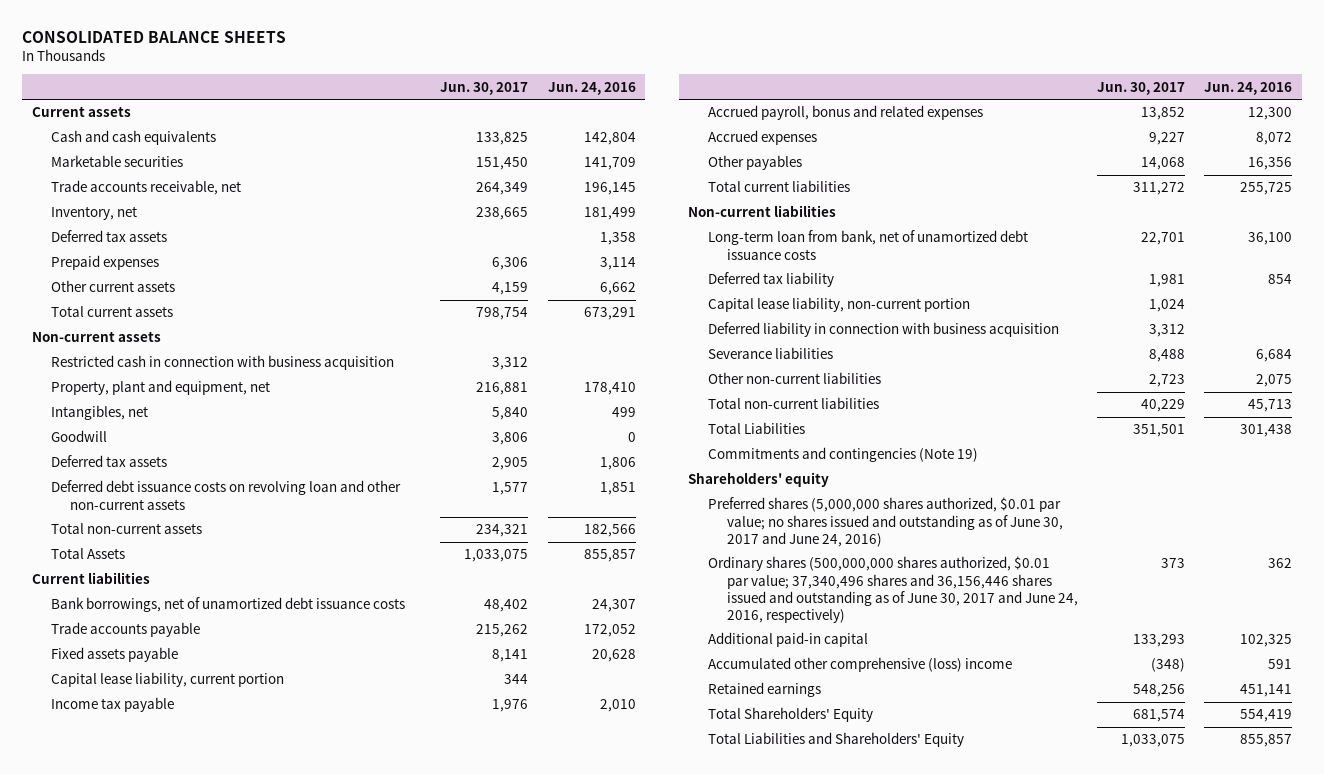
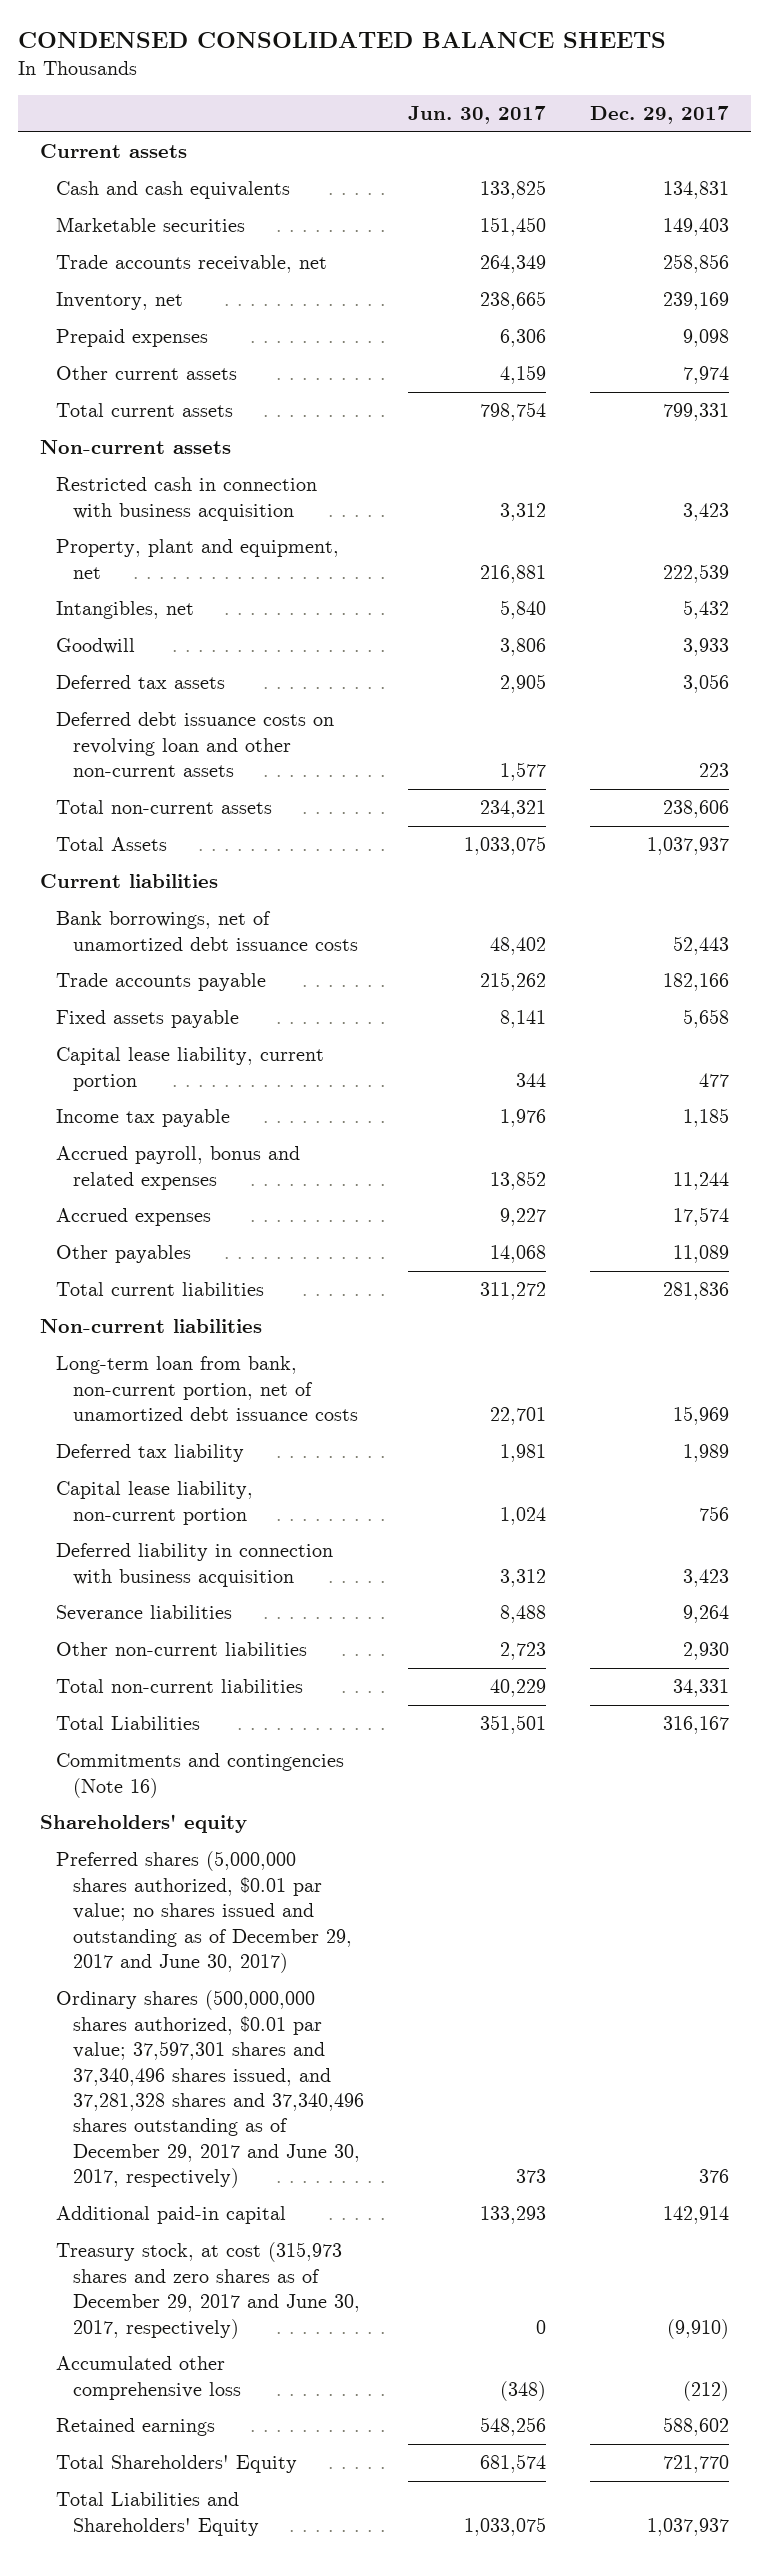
[21,30,286,43] CONSOLIDATED BALANCE SHEETS -> [17,32,666,49] CONDENSED CONSOLIDATED BALANCE SHEETS
[547,81,636,95] Jun. 24, 2016 -> none
none -> [589,105,729,124] Dec. 29, 2017
[50,230,167,243] Deferred tax assets -> none
[707,230,1028,260] Long-term loan from bank, net of unamortized debt issuance costs -> [56,1356,358,1422] Long-term loan from bank, non-current portion, net of unamortized debt issuance costs
[707,447,978,463] Commitments and contingencies (Note 19) -> [56,1753,345,1798] Commitments and contingencies (Note 16)
[707,497,1063,547] Preferred shares (5,000,000 shares authorized, $0.01 par value; no shares issued and outstanding as of June 30, 2017 and June 24, 2016) -> [56,1851,352,1973] Preferred shares (5,000,000 shares authorized, $0.01 par value; no shares issued and outstanding as of December 29, 2017 and June 30, 2017)
[707,556,1078,623] Ordinary shares (500,000,000 shares authorized, $0.01 par value; 37,340,496 shares and 36,156,446 shares issued and outstanding as of June 30, 2017 and June 24, 2016, respectively) -> [56,1990,364,2189] Ordinary shares (500,000,000 shares authorized, $0.01 par value; 37,597,301 shares and 37,340,496 shares issued, and 37,281,328 shares and 37,340,496 shares outstanding as of December 29, 2017 and June 30, 2017, respectively)
none -> [56,2242,360,2339] Treasury stock, at cost (315,973 shares and zero shares as of December 29, 2017 and June 30, 2017, respectively)
[707,657,1012,673] Accumulated other comprehensive (loss) income -> [56,2356,241,2400] Accumulated other comprehensive loss

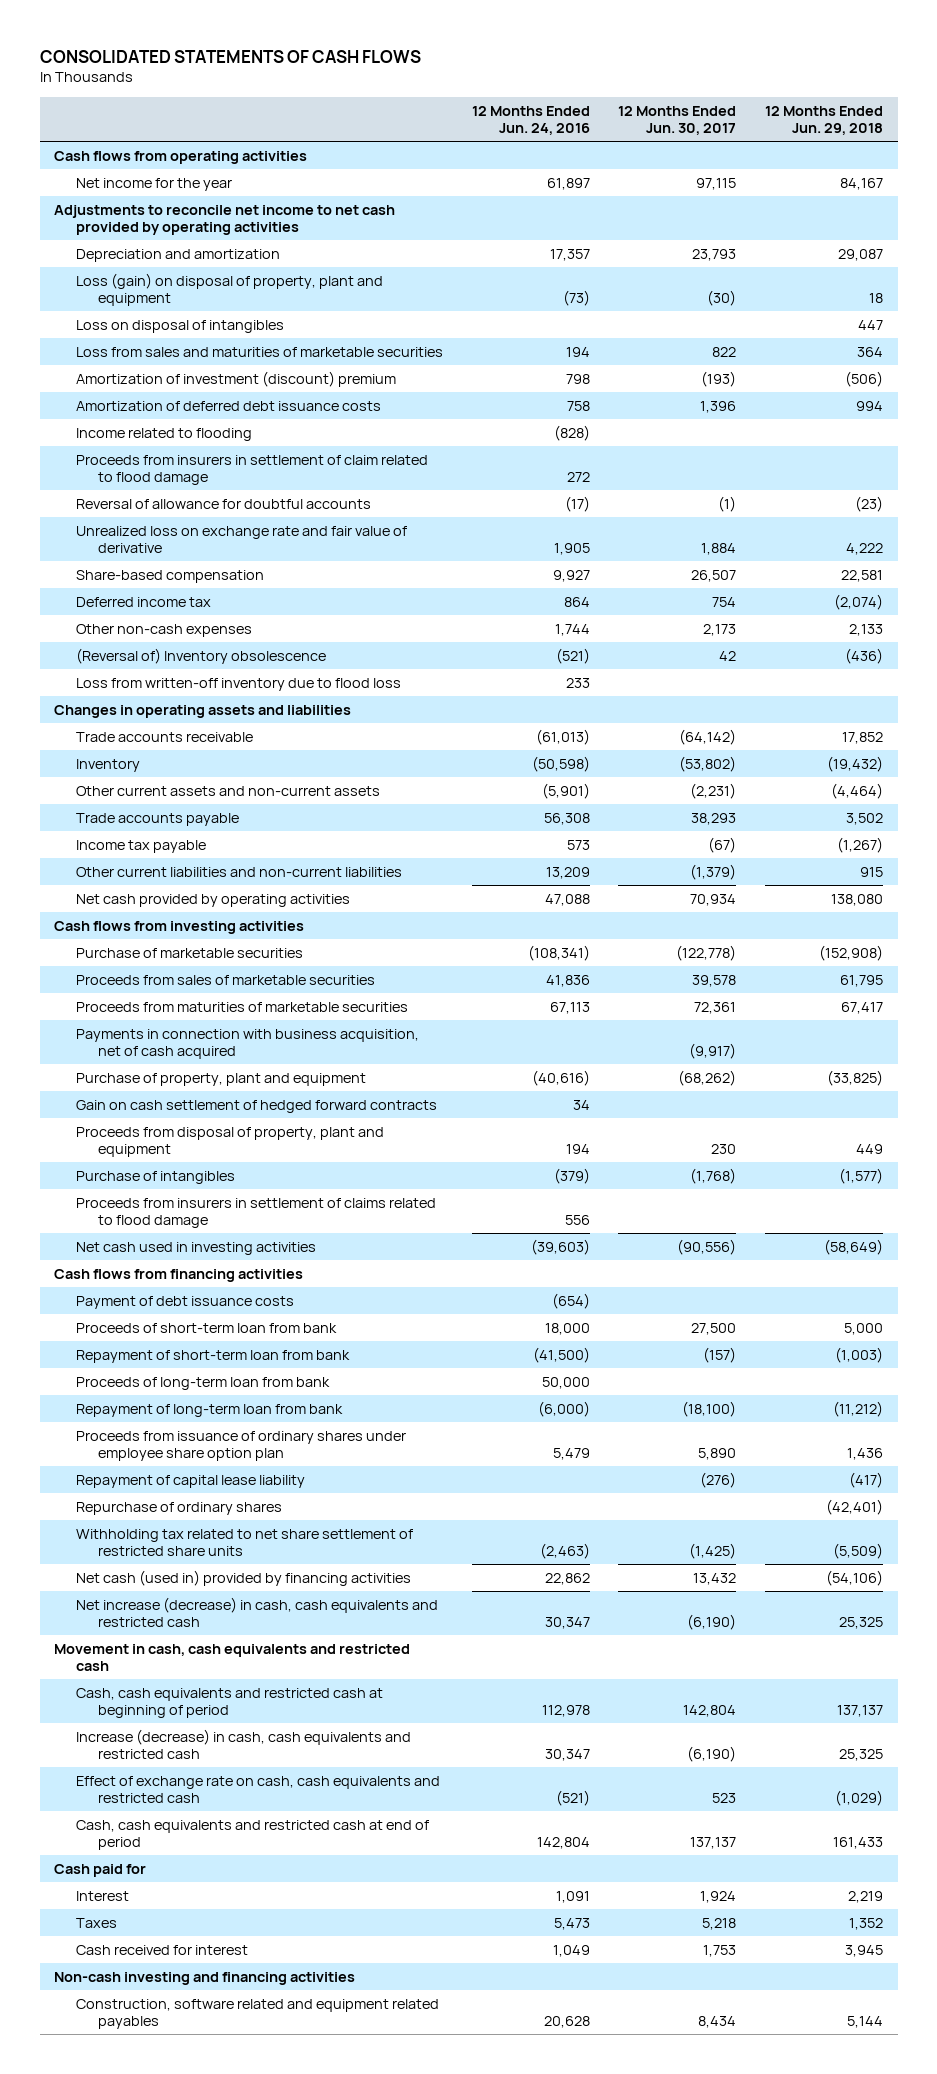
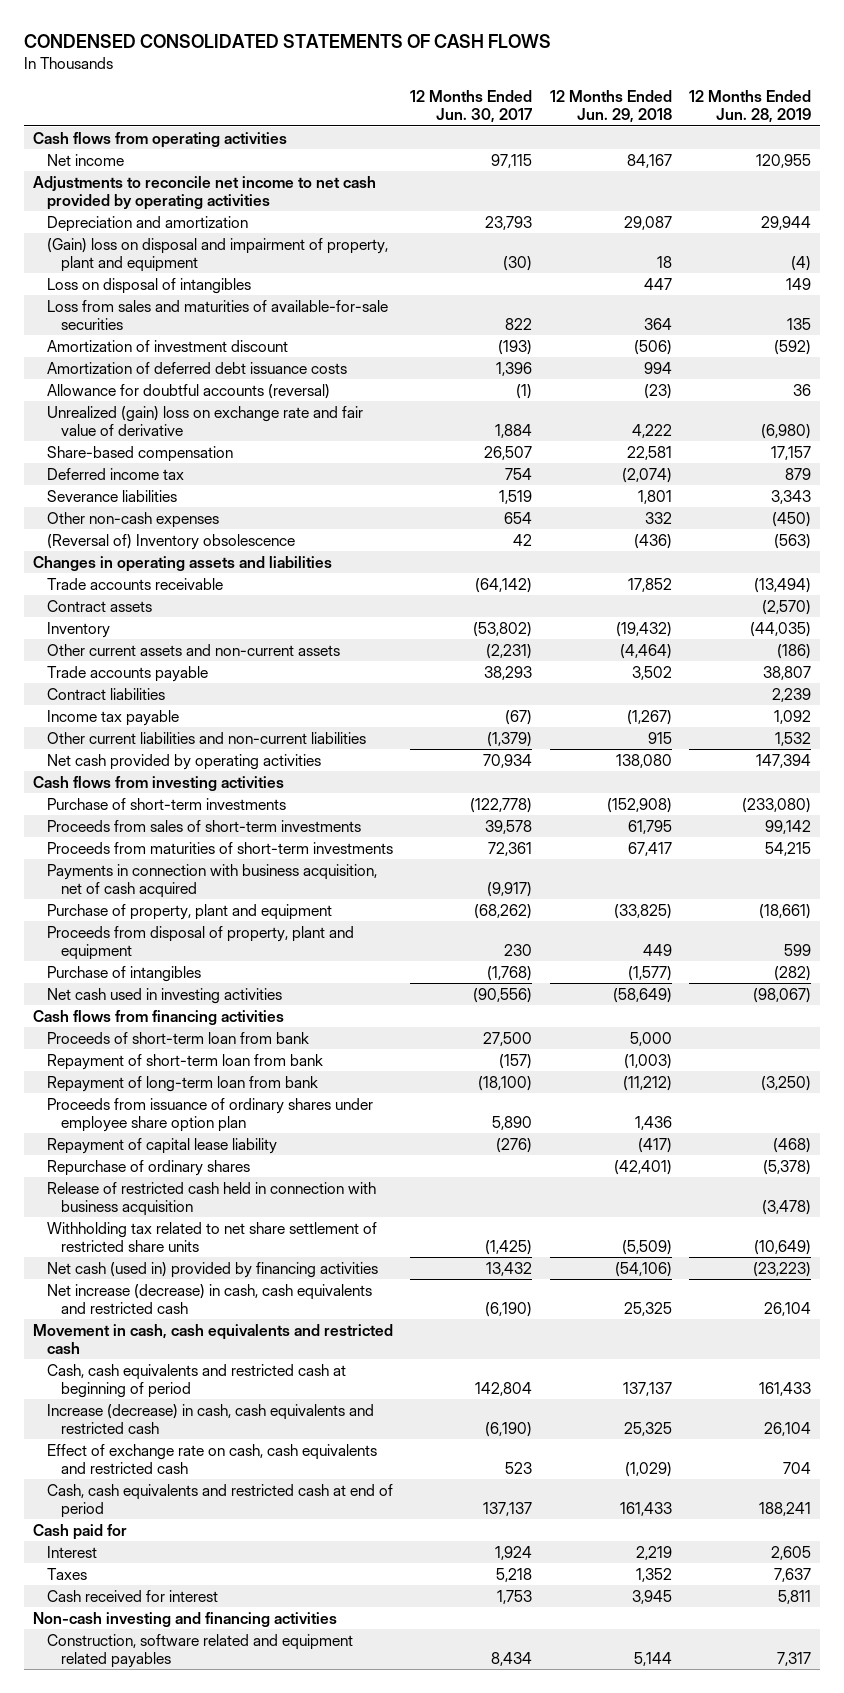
[39,49,421,63] CONSOLIDATED STATEMENTS OF CASH FLOWS -> [24,34,552,49] CONDENSED CONSOLIDATED STATEMENTS OF CASH FLOWS
[471,105,590,136] 12 Months Ended Jun. 24, 2016 -> none
none -> [689,90,812,124] 12 Months Ended Jun. 28, 2019
[76,177,233,191] Net income for the year -> [46,153,124,166] Net income
[76,272,384,306] Loss (gain) on disposal of property, plant and equipment -> [46,237,388,272] (Gain) loss on disposal and impairment of property, plant and equipment
[76,346,444,357] Loss from sales and maturities of marketable securities -> [46,299,388,330] Loss from sales and maturities of available-for-sale securities
[76,370,397,387] Amortization of investment (discount) premium -> [46,339,288,352] Amortization of investment discount
[76,427,253,441] Income related to flooding -> none
[76,454,429,485] Proceeds from insurers in settlement of claim related to flood damage -> none
[76,498,372,509] Reversal of allowance for doubtful accounts -> [46,383,330,399] Allowance for doubtful accounts (reversal)
[76,525,408,553] Unrealized loss on exchange rate and fair value of derivative -> [46,405,363,436] Unrealized (gain) loss on exchange rate and fair value of derivative
none -> [46,489,177,502] Severance liabilities
[703,623,737,636] 2,173 -> [504,511,533,524] 654
[849,623,884,636] 2,133 -> [644,511,672,524] 332
[76,677,402,691] Loss from written-off inventory due to flood loss -> none
none -> [46,599,152,612] Contract assets
none -> [46,687,165,700] Contract liabilities
[76,947,304,958] Purchase of marketable securities -> [46,797,286,810] Purchase of short-term investments
[76,974,376,985] Proceeds from sales of marketable securities -> [46,819,361,832] Proceeds from sales of short-term investments
[76,1001,409,1012] Proceeds from maturities of marketable securities -> [46,841,393,854] Proceeds from maturities of short-term investments
[76,1099,438,1113] Gain on cash settlement of hedged forward contracts -> none
[76,1197,437,1228] Proceeds from insurers in settlement of claims related to flood damage -> none
[76,1295,295,1309] Payment of debt issuance costs -> none
[76,1376,331,1390] Proceeds of long-term loan from bank -> none
none -> [46,1181,376,1216] Release of restricted cash held in connection with business acquisition

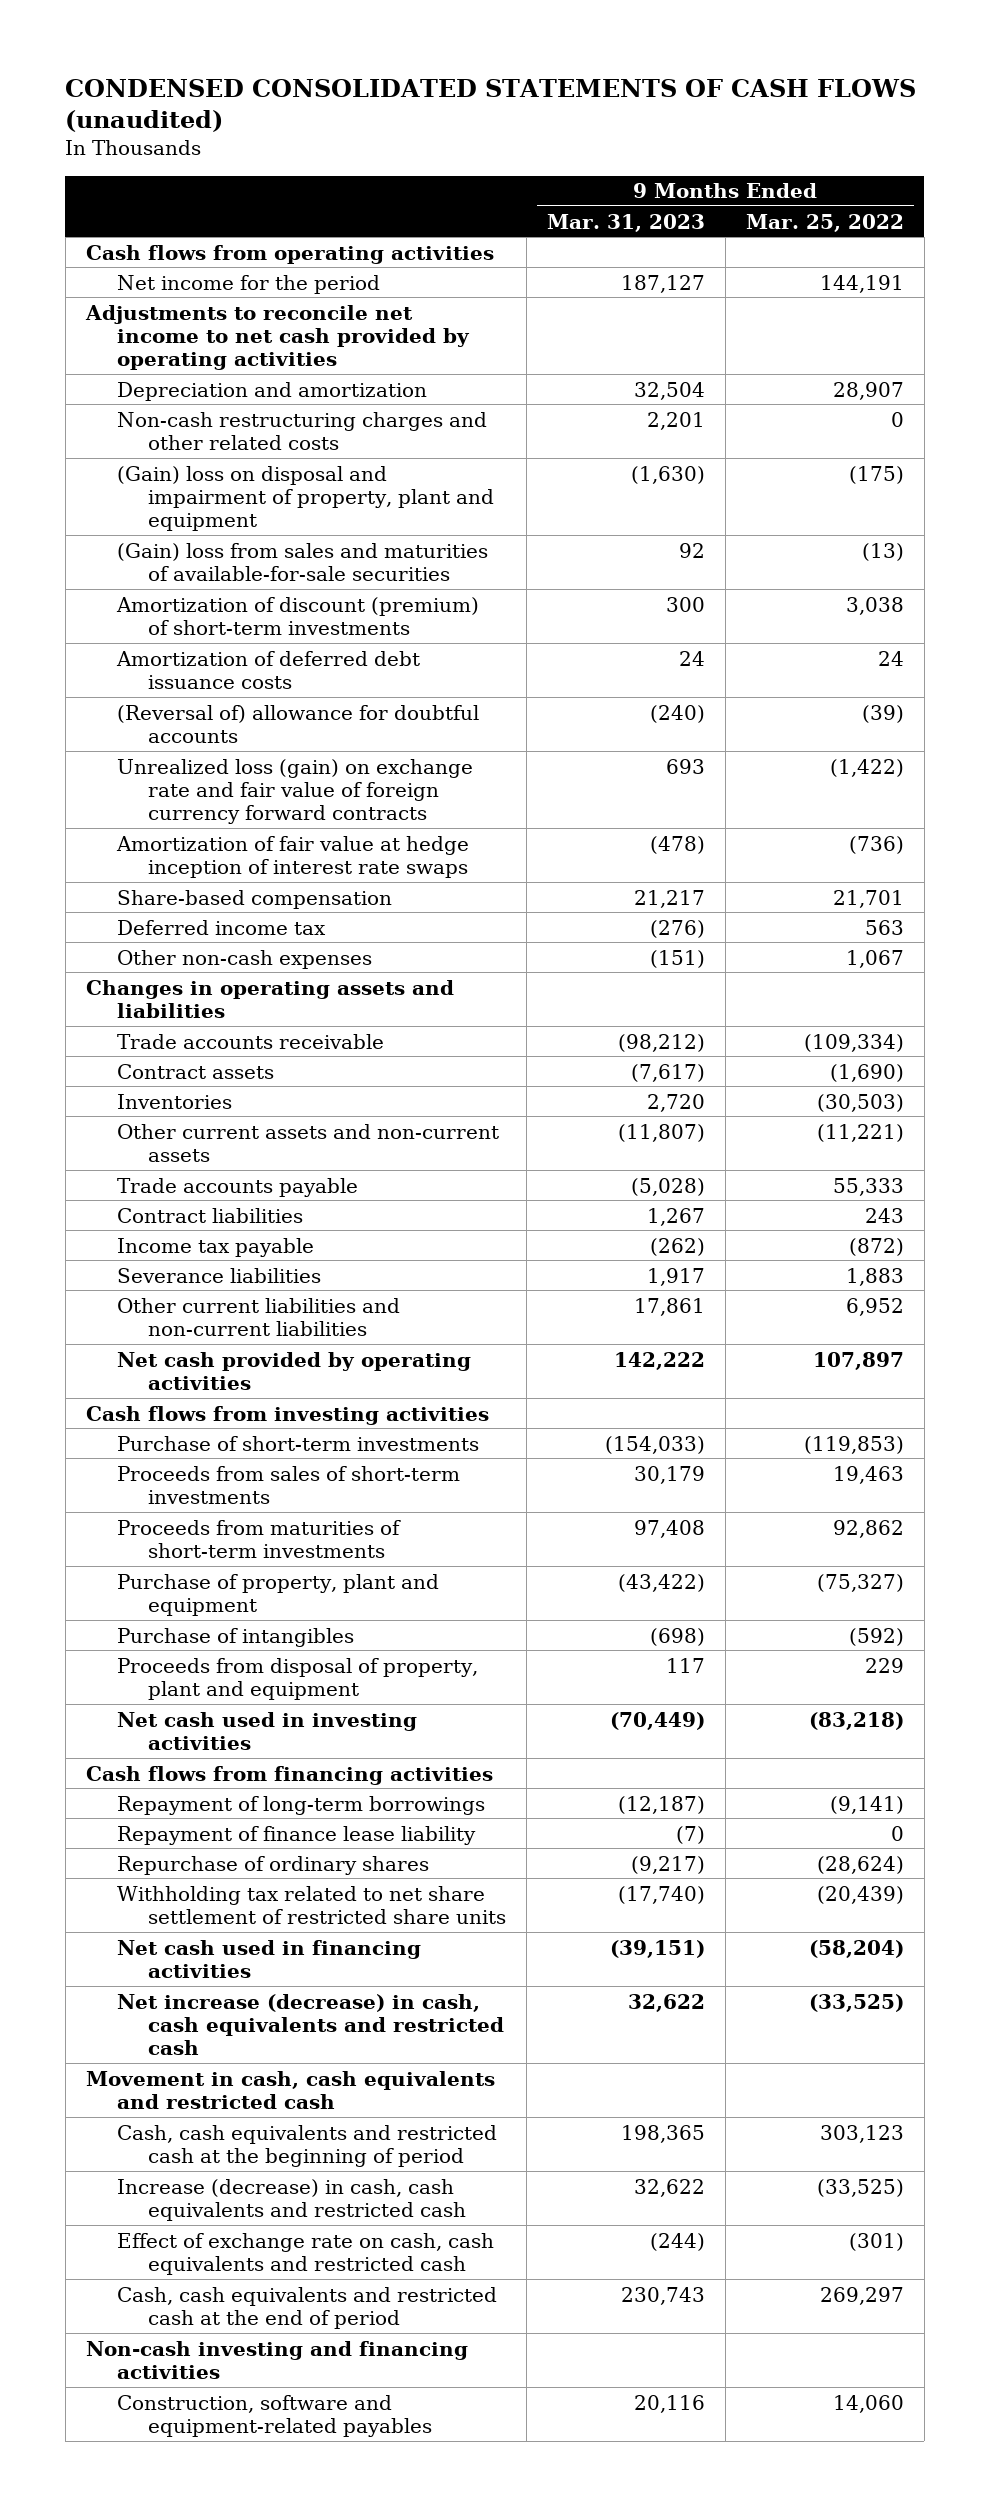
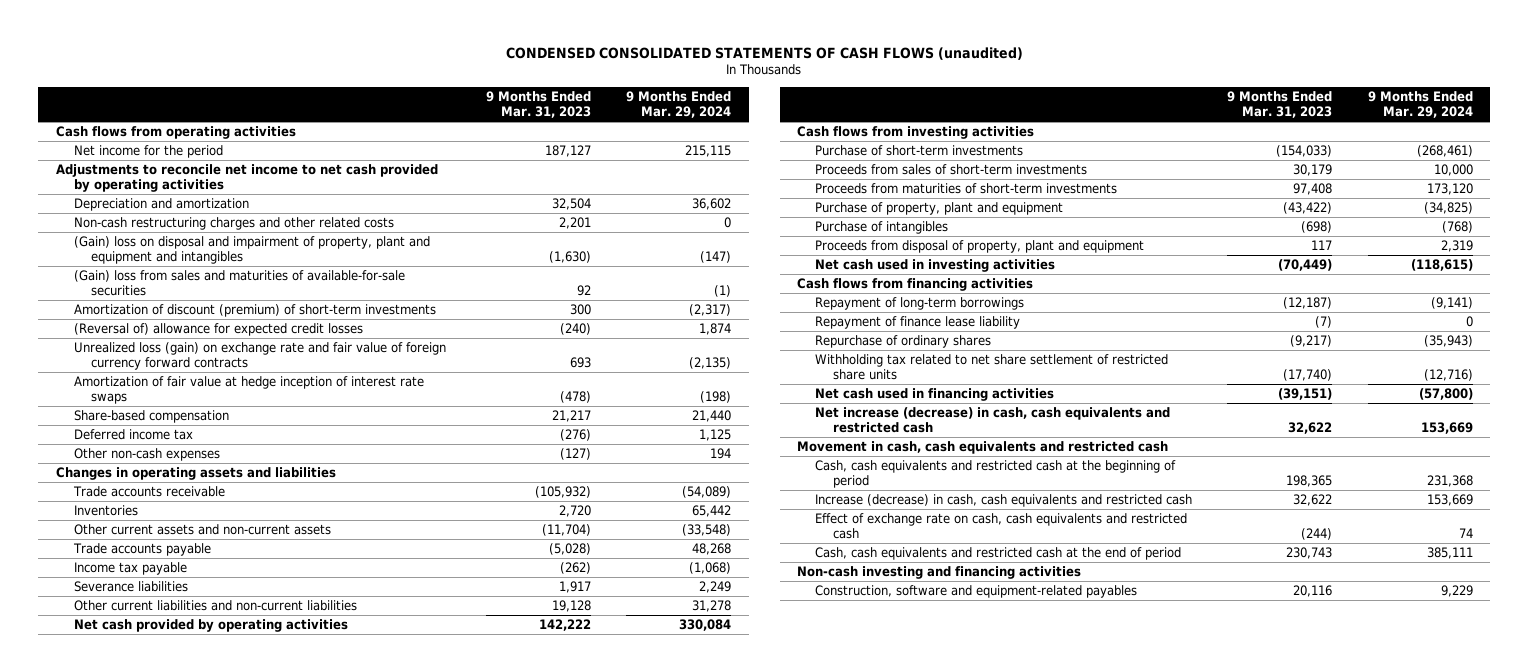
[745,213,904,232] Mar. 25, 2022 -> none
none -> [626,90,732,119] 9 Months Ended Mar. 29, 2024
[117,465,495,532] (Gain) loss on disposal and impairment of property, plant and equipment -> [73,236,430,265] (Gain) loss on disposal and impairment of property, plant and equipment and intangibles
[116,650,421,690] Amortization of deferred debt issuance costs -> none
[117,704,480,744] (Reversal of) allowance for doubtful accounts -> none
none -> [73,323,363,337] (Reversal of) allowance for expected credit losses
[650,949,706,968] (151) -> [559,448,591,461] (127)
[117,1063,275,1079] Contract assets -> none
[618,1033,706,1052] (98,212) -> [534,486,591,499] (105,932)
[618,1123,706,1142] (11,807) -> [541,524,591,537] (11,704)
[117,1207,304,1223] Contract liabilities -> none
[634,1297,706,1316] 17,861 -> [551,600,591,613] 19,128

